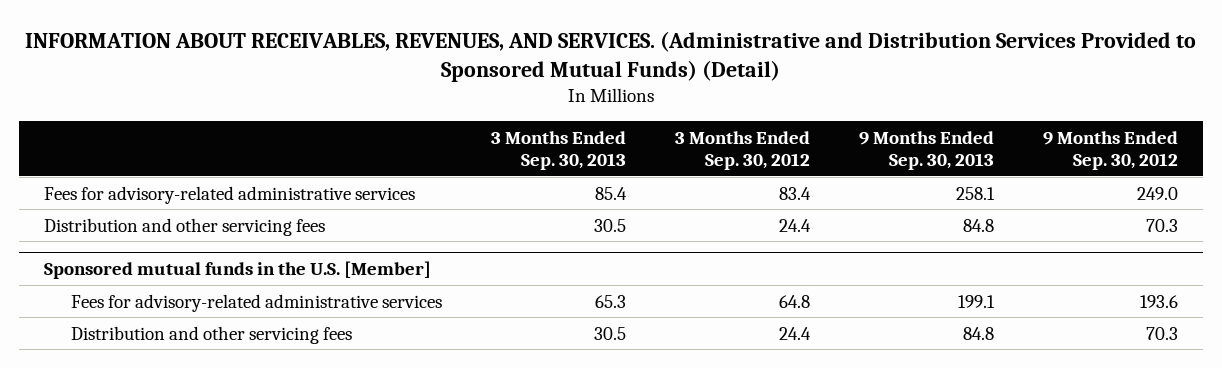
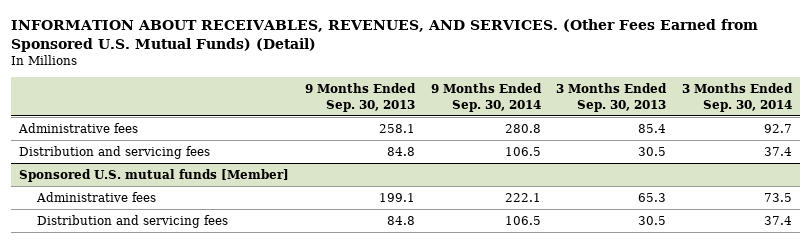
[24,31,1196,83] INFORMATION ABOUT RECEIVABLES, REVENUES, AND SERVICES. (Administrative and Distribution Services Provided to Sponsored Mutual Funds) (Detail) -> [11,19,759,52] INFORMATION ABOUT RECEIVABLES, REVENUES, AND SERVICES. (Other Fees Earned from Sponsored U.S. Mutual Funds) (Detail)
[674,130,810,170] 3 Months Ended Sep. 30, 2012 -> none
[1043,130,1179,170] 9 Months Ended Sep. 30, 2012 -> none
none -> [430,83,542,112] 9 Months Ended Sep. 30, 2014
none -> [681,83,793,112] 3 Months Ended Sep. 30, 2014
[43,185,415,204] Fees for advisory-related administrative services -> [18,123,139,134] Administrative fees
[43,217,325,236] Distribution and other servicing fees -> [19,146,211,160] Distribution and servicing fees
[43,260,431,279] Sponsored mutual funds in the U.S. [Member] -> [19,169,290,183] Sponsored U.S. mutual funds [Member]
[70,293,442,312] Fees for advisory-related administrative services -> [36,192,157,203] Administrative fees
[70,325,352,344] Distribution and other servicing fees -> [37,215,229,229] Distribution and servicing fees

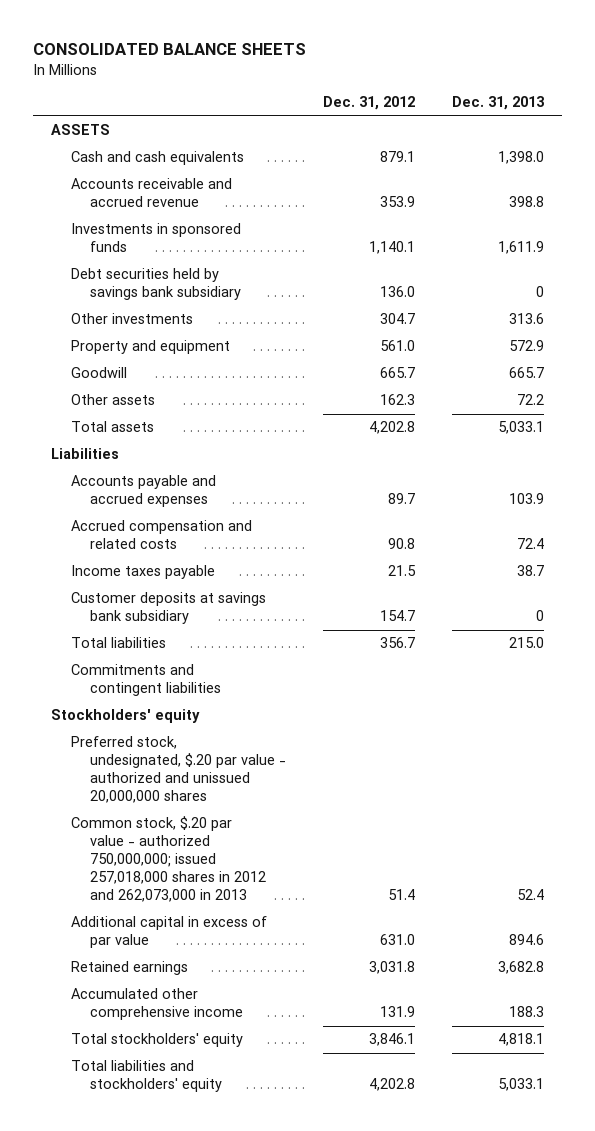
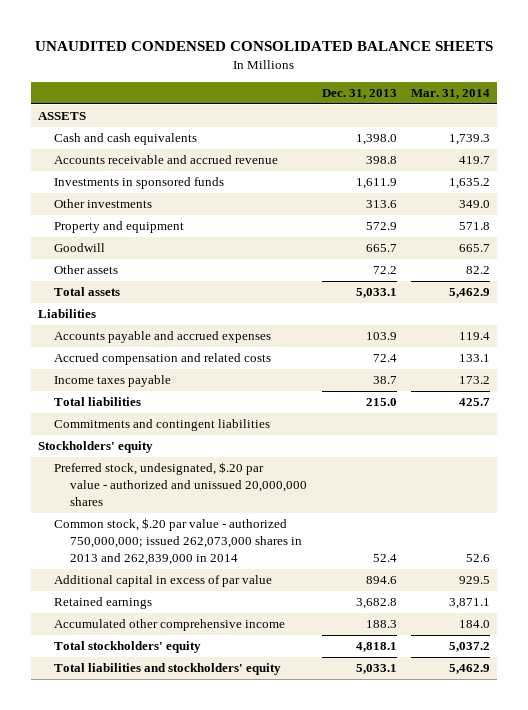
[32,43,306,56] CONSOLIDATED BALANCE SHEETS -> [35,40,494,51] UNAUDITED CONDENSED CONSOLIDATED BALANCE SHEETS
[323,96,416,111] Dec. 31, 2012 -> none
none -> [411,89,491,100] Mar. 31, 2014
[70,268,242,301] Debt securities held by savings bank subsidiary -> none
[70,592,266,625] Customer deposits at savings bank subsidiary -> none
[70,816,267,903] Common stock, $.20 par value - authorized 750,000,000; issued 257,018,000 shares in 2012 and 262,073,000 in 2013 -> [53,518,302,566] Common stock, $.20 par value - authorized 750,000,000; issued 262,073,000 shares in 2013 and 262,839,000 in 2014

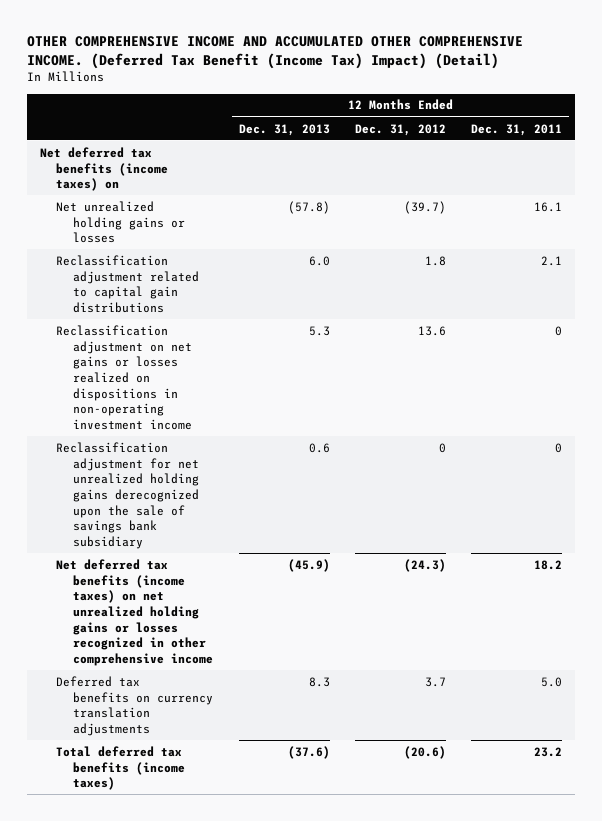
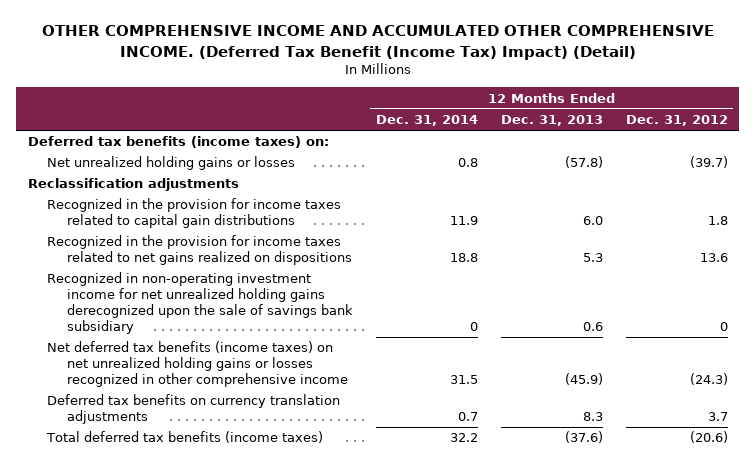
[471,123,563,136] Dec. 31, 2011 -> none
none -> [375,115,478,127] Dec. 31, 2014
[39,146,169,192] Net deferred tax benefits (income taxes) on -> [27,136,329,149] Deferred tax benefits (income taxes) on:
none -> [27,178,239,192] Reclassification adjustments
[56,254,200,313] Reclassification adjustment related to capital gain distributions -> [47,198,342,229] Recognized in the provision for income taxes related to capital gain distributions
[56,324,193,430] Reclassification adjustment on net gains or losses realized on dispositions in non-operating investment income -> [47,235,353,266] Recognized in the provision for income taxes related to net gains realized on dispositions
[56,441,200,549] Reclassification adjustment for net unrealized holding gains derecognized upon the sale of savings bank subsidiary -> [47,272,354,334] Recognized in non-operating investment income for net unrealized holding gains derecognized upon the sale of savings bank subsidiary

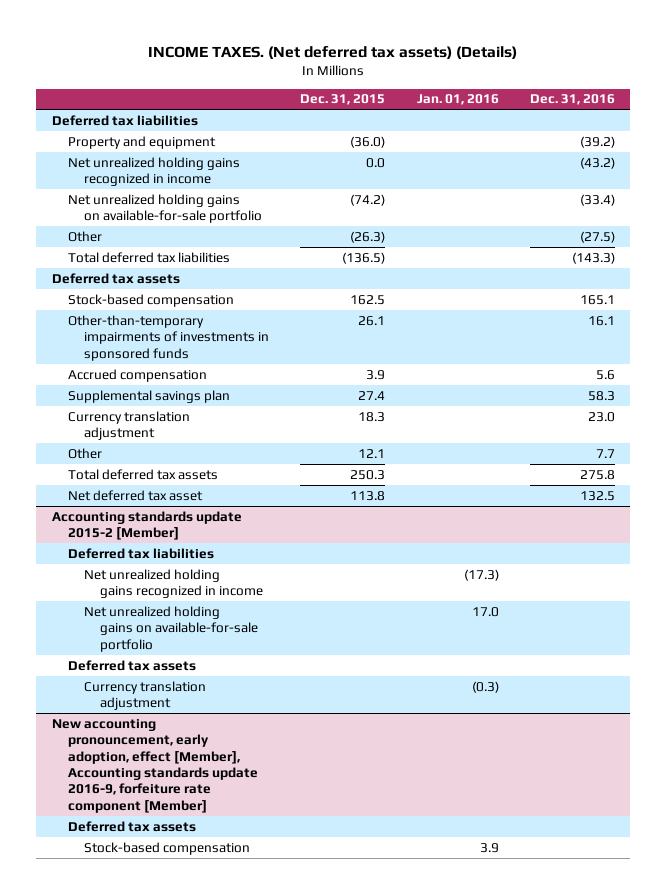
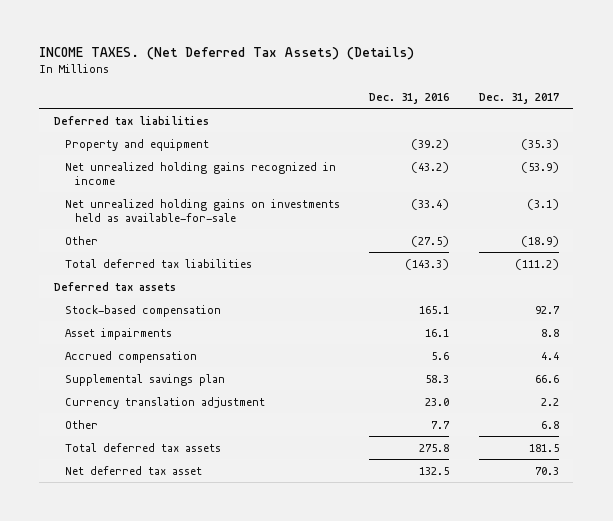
[148,45,518,59] INCOME TAXES. (Net deferred tax assets) (Details) -> [39,47,415,61] INCOME TAXES. (Net Deferred Tax Assets) (Details)
[300,94,386,106] Dec. 31, 2015 -> none
[416,94,499,106] Jan. 01, 2016 -> none
none -> [478,92,559,104] Dec. 31, 2017
[67,193,263,224] Net unrealized holding gains on available-for-sale portfolio -> [64,198,340,222] Net unrealized holding gains on investments held as available-for-sale
[67,314,270,361] Other-than-temporary impairments of investments in sponsored funds -> [64,327,172,340] Asset impairments
[51,510,242,541] Accounting standards update 2015-2 [Member] -> none
[67,547,214,559] Deferred tax liabilities -> none
[84,568,264,599] Net unrealized holding gains recognized in income -> none
[84,605,259,652] Net unrealized holding gains on available-for-sale portfolio -> none
[67,659,196,671] Deferred tax assets -> none
[84,680,207,711] Currency translation adjustment -> none
[51,718,258,813] New accounting pronouncement, early adoption, effect [Member], Accounting standards update 2016-9, forfeiture rate component [Member] -> none
[67,820,196,832] Deferred tax assets -> none
[84,841,251,855] Stock-based compensation -> none

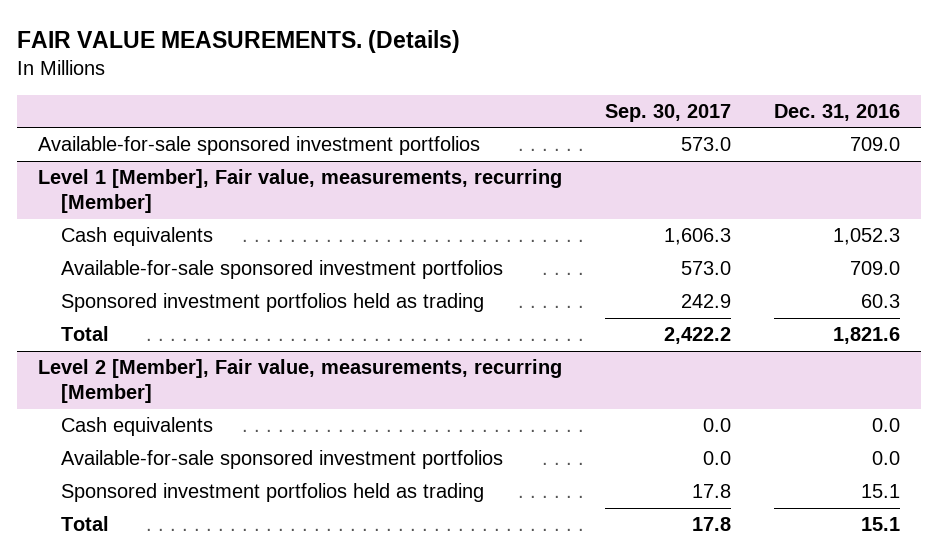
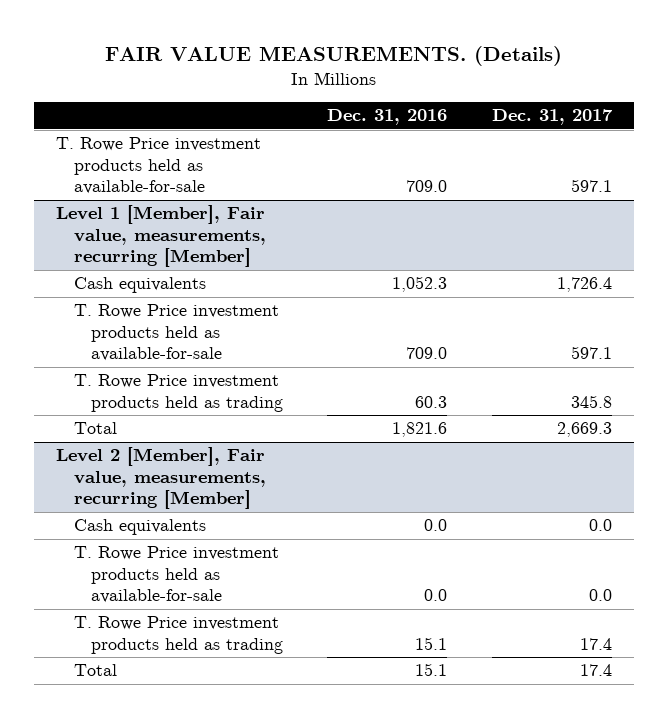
[605,103,732,122] Sep. 30, 2017 -> none
none -> [491,109,613,126] Dec. 31, 2017
[38,136,481,156] Available-for-sale sponsored investment portfolios -> [56,137,262,195] T. Rowe Price investment products held as available-for-sale
[60,260,503,280] Available-for-sale sponsored investment portfolios -> [73,304,279,362] T. Rowe Price investment products held as available-for-sale
[60,293,484,313] Sponsored investment portfolios held as trading -> [73,374,284,412] T. Rowe Price investment products held as trading
[60,450,503,470] Available-for-sale sponsored investment portfolios -> [73,546,279,604] T. Rowe Price investment products held as available-for-sale
[60,483,484,503] Sponsored investment portfolios held as trading -> [73,616,284,654] T. Rowe Price investment products held as trading

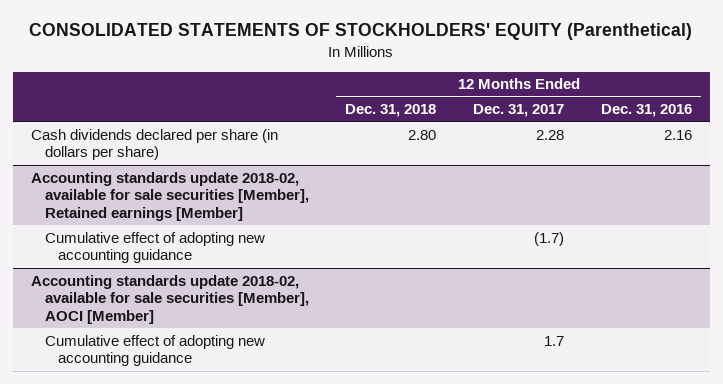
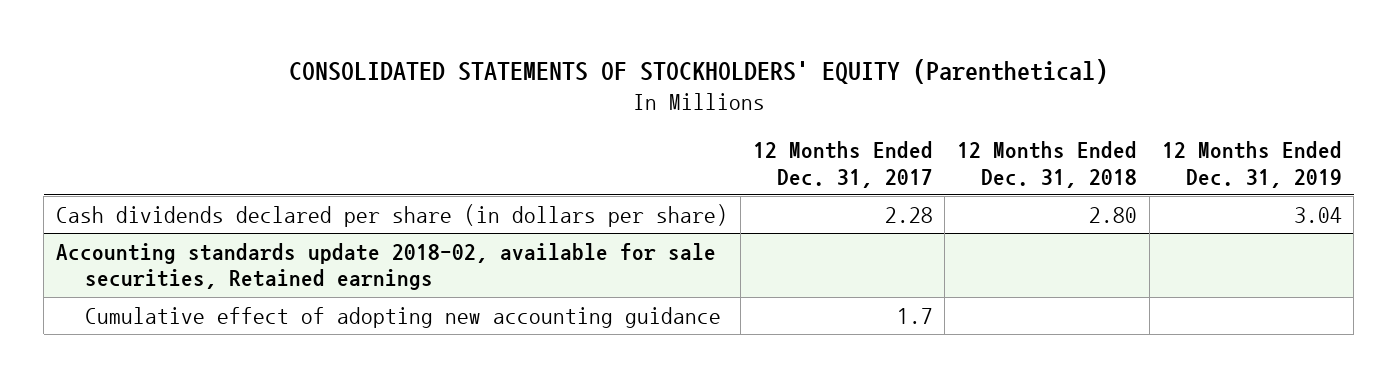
[600,104,692,118] Dec. 31, 2016 -> none
none -> [1161,141,1342,188] 12 Months Ended Dec. 31, 2019
[44,231,265,264] Cumulative effect of adopting new accounting guidance -> none
[31,274,309,325] Accounting standards update 2018-02, available for sale securities [Member], AOCI [Member] -> none
[31,171,309,222] Accounting standards update 2018-02, available for sale securities [Member], Retained earnings [Member] -> [56,242,717,291] Accounting standards update 2018-02, available for sale securities, Retained earnings

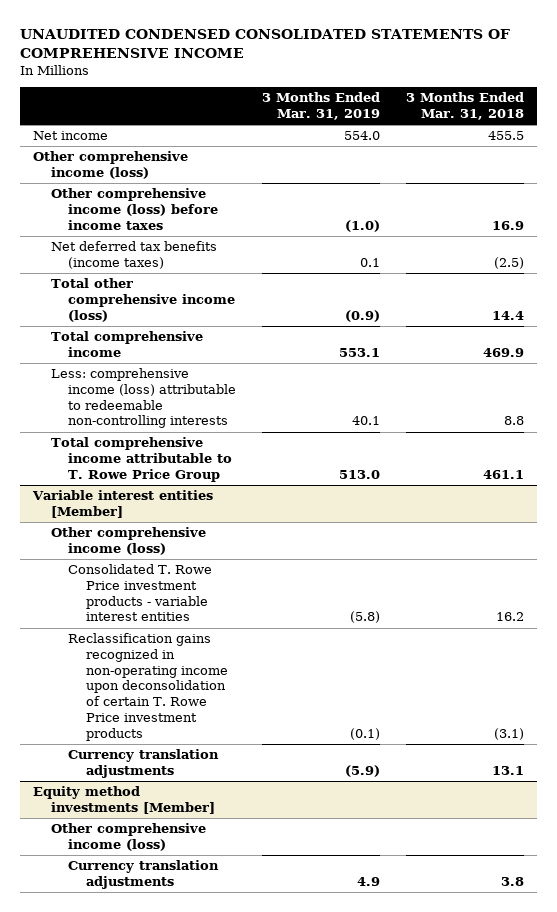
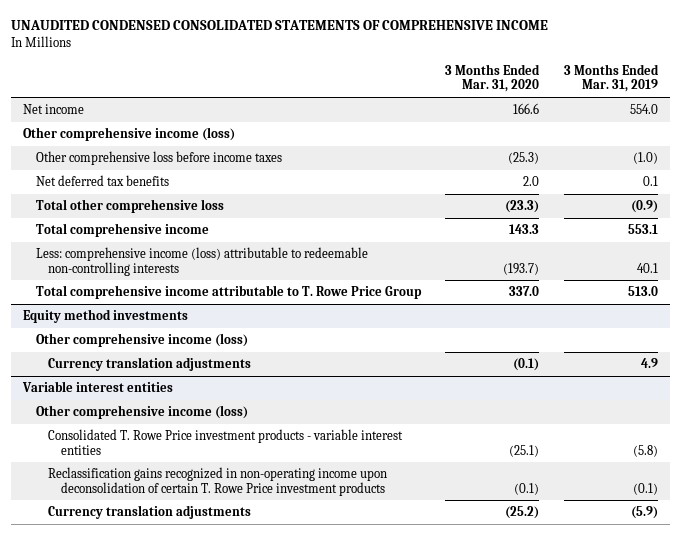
[406,92,525,121] 3 Months Ended Mar. 31, 2018 -> none
none -> [445,64,541,93] 3 Months Ended Mar. 31, 2020
[50,188,219,230] Other comprehensive income (loss) before income taxes -> [35,151,282,166] Other comprehensive loss before income taxes
[50,241,217,269] Net deferred tax benefits (income taxes) -> [35,175,169,187] Net deferred tax benefits
[50,278,236,322] Total other comprehensive income (loss) -> [35,199,224,214] Total other comprehensive loss
[31,490,213,518] Variable interest entities [Member] -> none
none -> [23,309,189,324] Equity method investments
none -> [48,357,252,372] Currency translation adjustments
none -> [22,381,174,393] Variable interest entities
none -> [35,405,248,420] Other comprehensive income (loss)
[32,786,215,814] Equity method investments [Member] -> none
[50,823,206,851] Other comprehensive income (loss) -> none
[68,860,220,889] Currency translation adjustments -> none

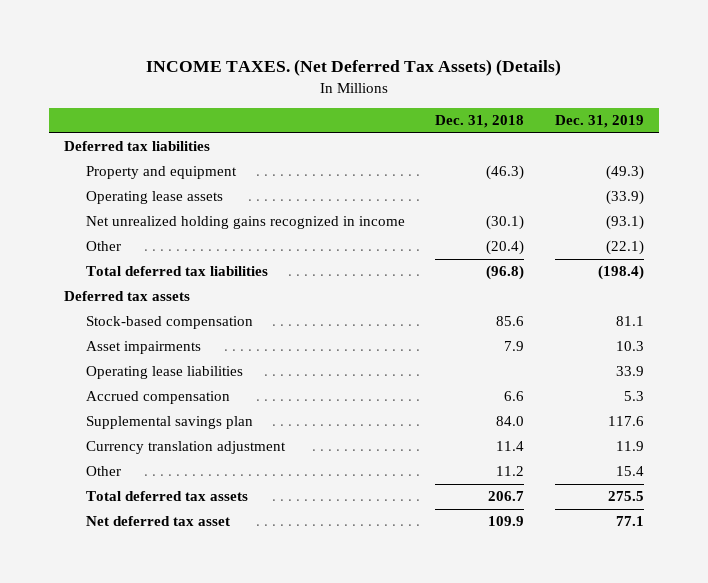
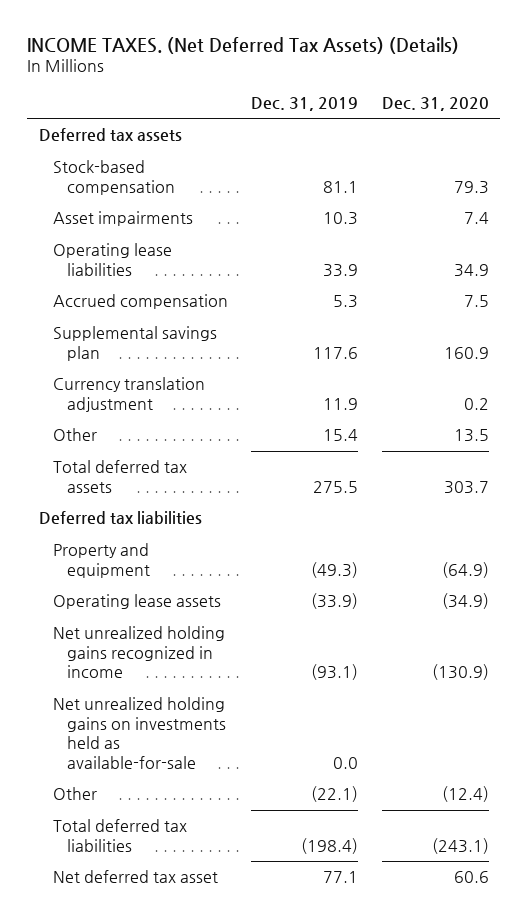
[435,115,525,129] Dec. 31, 2018 -> none
none -> [381,96,489,111] Dec. 31, 2020
[64,141,211,152] Deferred tax liabilities -> [38,511,202,525] Deferred tax liabilities
[85,166,237,180] Property and equipment -> [53,543,151,578] Property and equipment
[85,191,223,205] Operating lease assets -> [53,594,222,610] Operating lease assets
[85,216,405,230] Net unrealized holding gains recognized in income -> [53,626,226,679] Net unrealized holding gains recognized in income
none -> [53,697,227,769] Net unrealized holding gains on investments held as available-for-sale
[85,241,121,252] Other -> [53,787,98,801] Other
[85,266,268,277] Total deferred tax liabilities -> [53,819,188,852] Total deferred tax liabilities

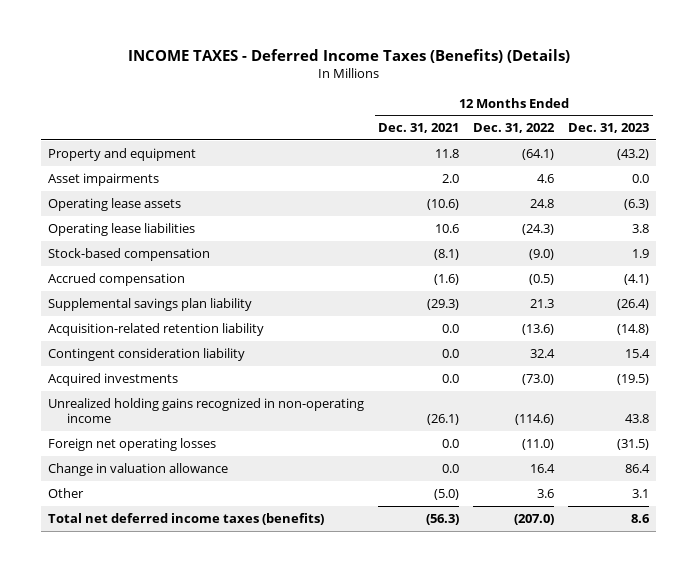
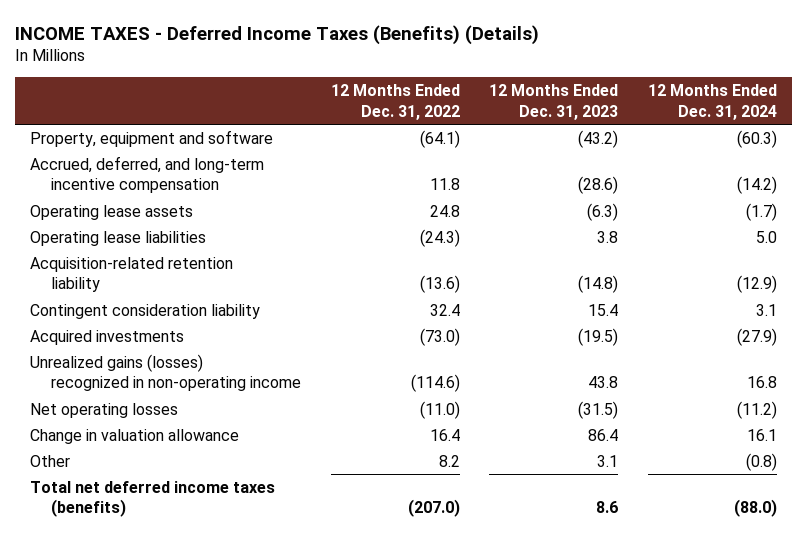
[378,123,460,134] Dec. 31, 2021 -> none
none -> [648,84,778,120] 12 Months Ended Dec. 31, 2024
[48,172,160,186] Asset impairments -> none
[48,147,197,161] Property and equipment -> [29,129,273,147] Property, equipment and software
none -> [29,155,264,194] Accrued, deferred, and long-term incentive compensation
[48,247,211,261] Stock-based compensation -> none
[48,272,186,286] Accrued compensation -> none
[48,297,253,311] Supplemental savings plan liability -> none
[48,397,365,424] Unrealized holding gains recognized in non-operating income -> [29,353,301,392] Unrealized gains (losses) recognized in non-operating income
[48,437,217,451] Foreign net operating losses -> [29,402,178,418] Net operating losses
[537,488,555,498] 3.6 -> [438,454,460,467] 8.2

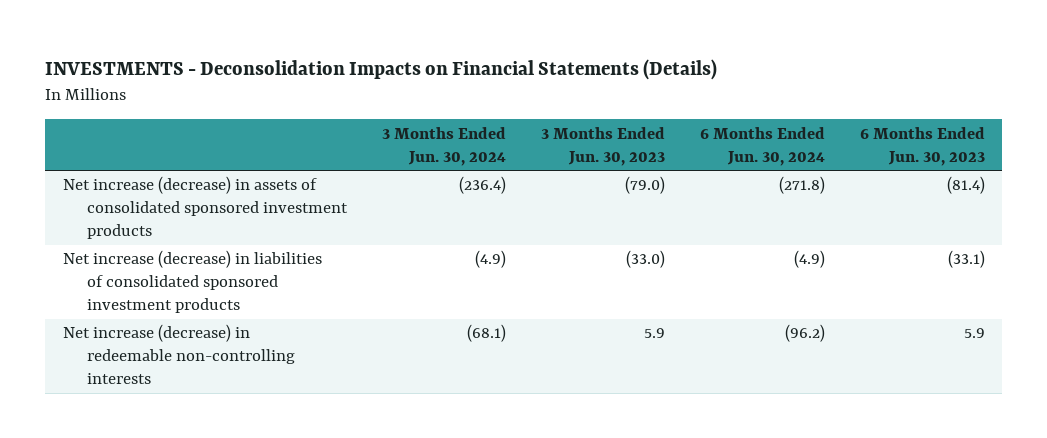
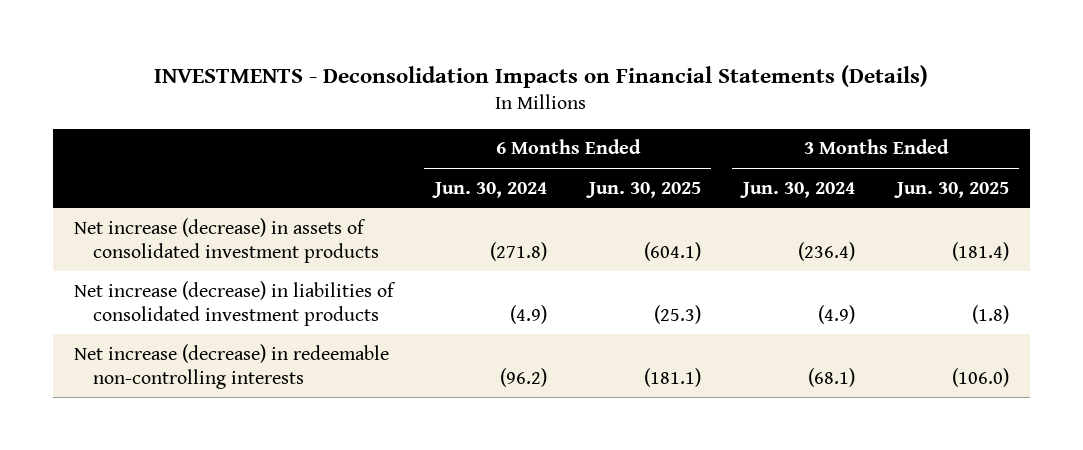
[540,126,665,166] 3 Months Ended Jun. 30, 2023 -> none
[859,126,985,166] 6 Months Ended Jun. 30, 2023 -> none
none -> [585,181,701,198] Jun. 30, 2025
none -> [893,181,1009,198] Jun. 30, 2025
[62,176,348,240] Net increase (decrease) in assets of consolidated sponsored investment products -> [73,217,380,263] Net increase (decrease) in assets of consolidated investment products
[62,250,322,314] Net increase (decrease) in liabilities of consolidated sponsored investment products -> [73,280,396,326] Net increase (decrease) in liabilities of consolidated investment products

